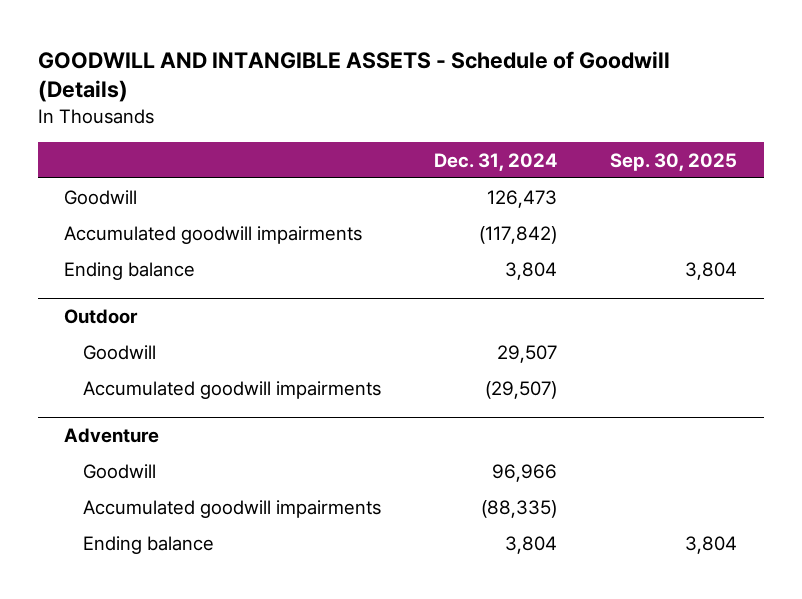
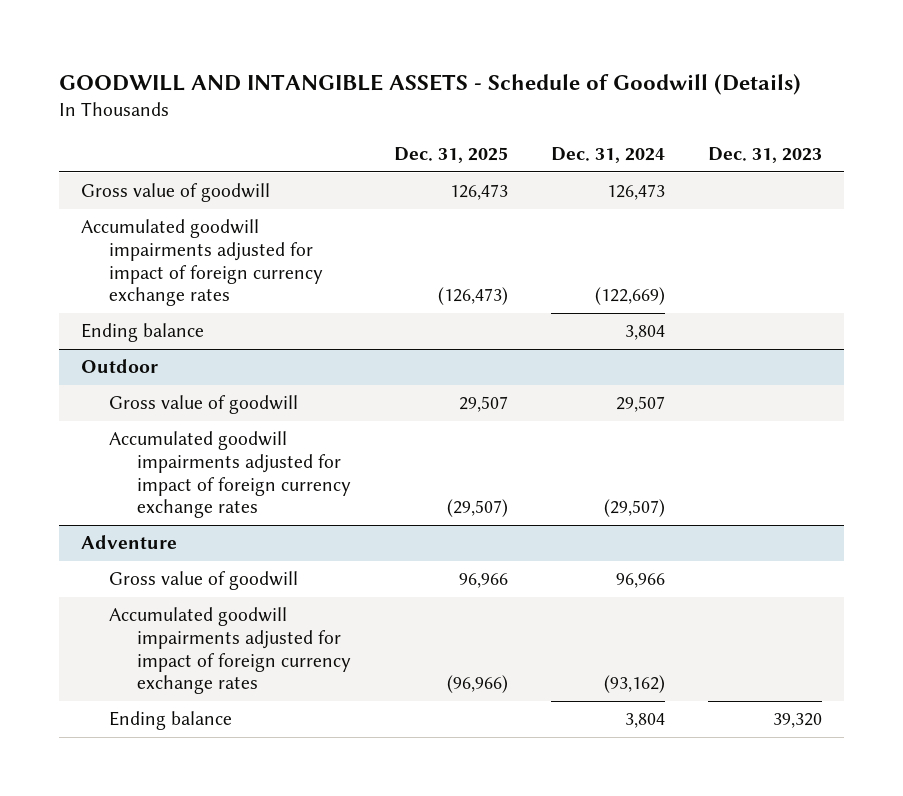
[610,152,738,171] Sep. 30, 2025 -> none
none -> [394,146,509,163] Dec. 31, 2025
none -> [708,146,823,163] Dec. 31, 2023
[64,225,363,244] Accumulated goodwill impairments -> none
[64,189,138,205] Goodwill -> [80,183,270,203] Gross value of goodwill
none -> [80,219,324,307] Accumulated goodwill impairments adjusted for impact of foreign currency exchange rates
[83,344,157,360] Goodwill -> [109,395,299,415] Gross value of goodwill
[83,380,382,399] Accumulated goodwill impairments -> [109,431,352,519] Accumulated goodwill impairments adjusted for impact of foreign currency exchange rates
[83,499,382,518] Accumulated goodwill impairments -> none
[83,463,157,479] Goodwill -> [109,571,299,591] Gross value of goodwill
none -> [109,607,352,695] Accumulated goodwill impairments adjusted for impact of foreign currency exchange rates

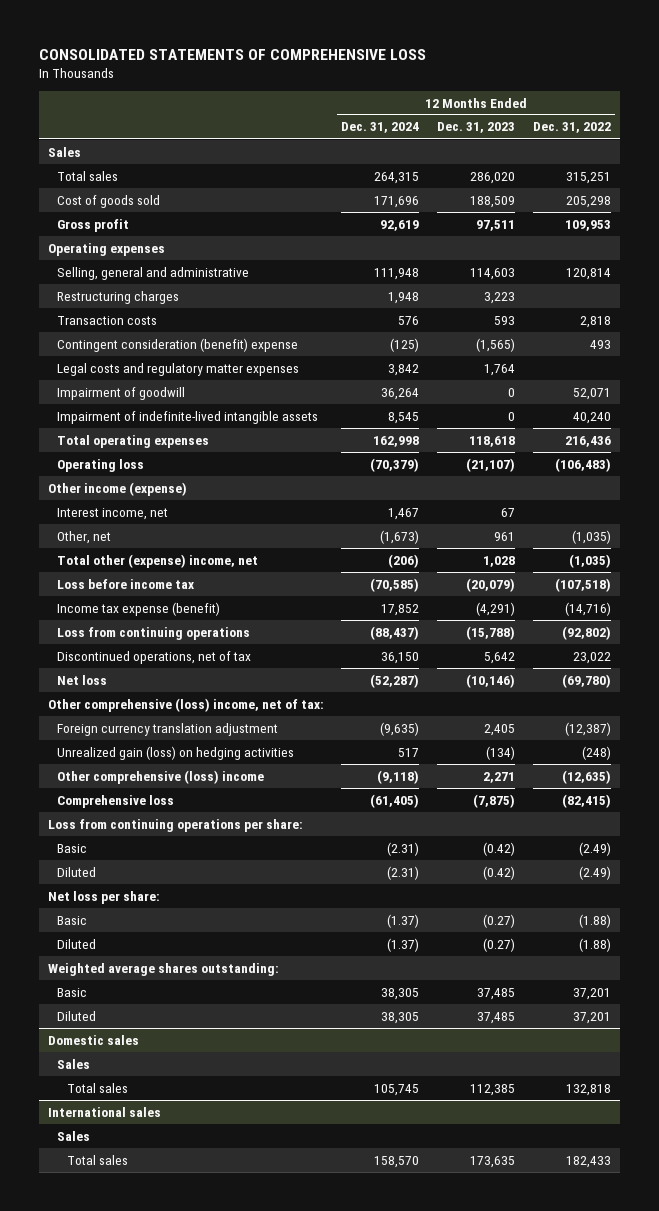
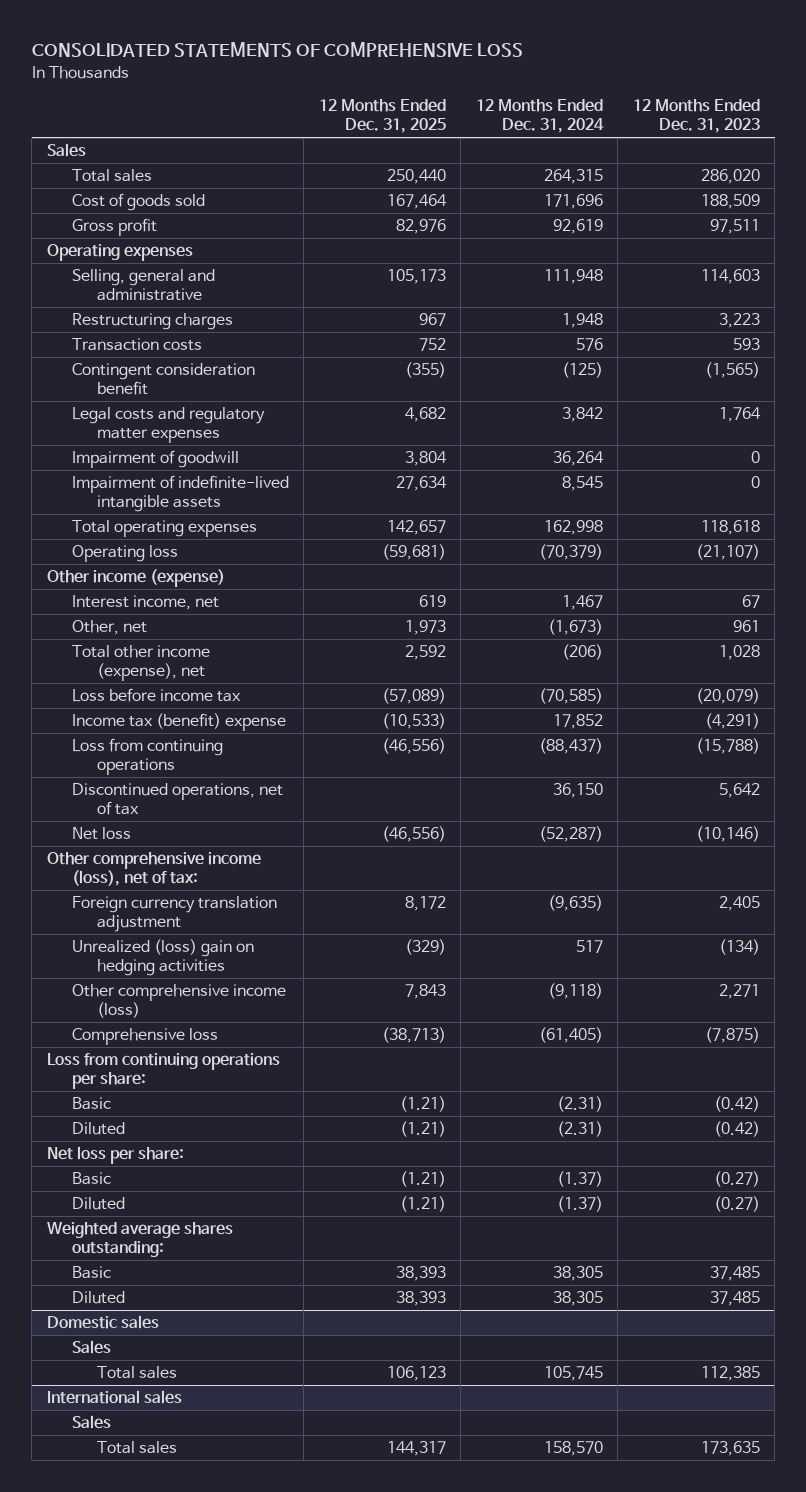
[532,122,611,134] Dec. 31, 2022 -> none
none -> [318,99,446,134] 12 Months Ended Dec. 31, 2025
[57,337,299,352] Contingent consideration (benefit) expense -> [71,363,255,396] Contingent consideration benefit
[57,553,259,568] Total other (expense) income, net -> [71,645,210,682] Total other income (expense), net
[57,601,221,616] Income tax expense (benefit) -> [71,713,286,732] Income tax (benefit) expense
[47,697,324,712] Other comprehensive (loss) income, net of tax: -> [46,852,261,887] Other comprehensive income (loss), net of tax:
[57,745,295,760] Unrealized gain (loss) on hedging activities -> [71,939,254,977] Unrealized (loss) gain on hedging activities
[57,769,265,784] Other comprehensive (loss) income -> [71,984,286,1019] Other comprehensive income (loss)

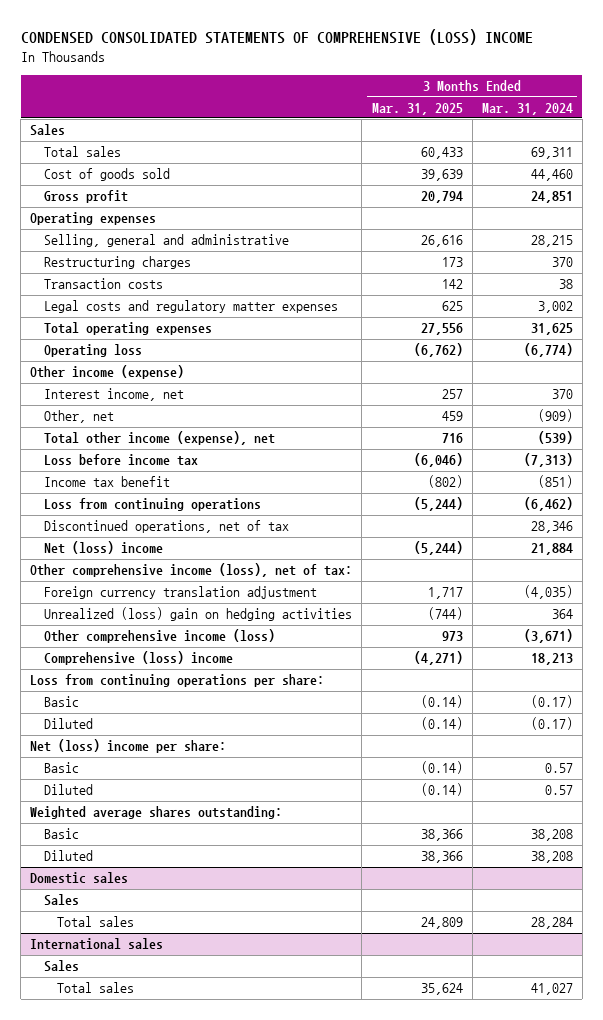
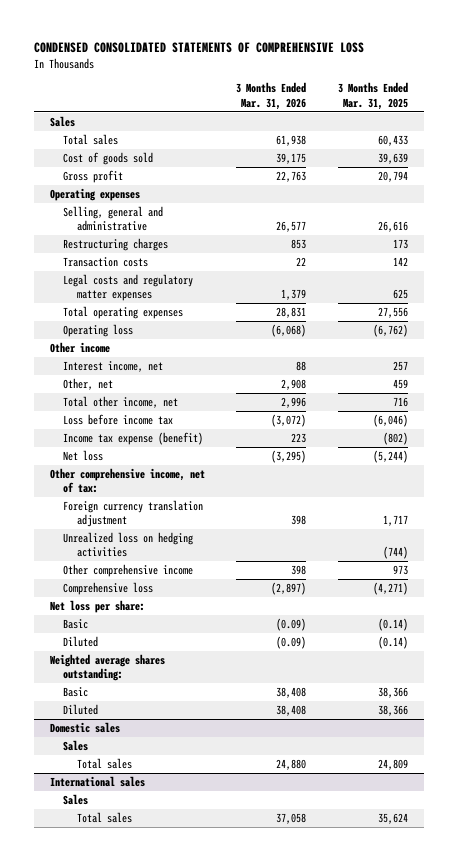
[20,29,533,46] CONDENSED CONSOLIDATED STATEMENTS OF COMPREHENSIVE (LOSS) INCOME -> [33,41,364,53] CONDENSED CONSOLIDATED STATEMENTS OF COMPREHENSIVE LOSS
[481,102,573,115] Mar. 31, 2024 -> none
none -> [236,82,307,110] 3 Months Ended Mar. 31, 2026
[30,365,185,380] Other income (expense) -> [49,342,110,354] Other income
[43,431,275,446] Total other income (expense), net -> [63,396,179,409] Total other income, net
[43,498,261,512] Loss from continuing operations -> none
[43,520,289,534] Discontinued operations, net of tax -> none
[43,476,170,488] Income tax benefit -> [63,432,204,446] Income tax expense (benefit)
[43,541,163,555] Net (loss) income -> [63,450,104,462] Net loss
[30,563,353,578] Other comprehensive income (loss), net of tax: -> [49,468,205,494] Other comprehensive income, net of tax:
[30,674,325,688] Loss from continuing operations per share: -> none
[43,696,79,708] Basic -> none
[43,718,93,730] Diluted -> none
[43,607,352,622] Unrealized (loss) gain on hedging activities -> [63,532,194,558] Unrealized loss on hedging activities
[43,629,275,644] Other comprehensive income (loss) -> [63,564,194,578] Other comprehensive income
[43,651,233,666] Comprehensive (loss) income -> [63,582,154,596] Comprehensive loss
[30,739,227,754] Net (loss) income per share: -> [49,600,145,614] Net loss per share:

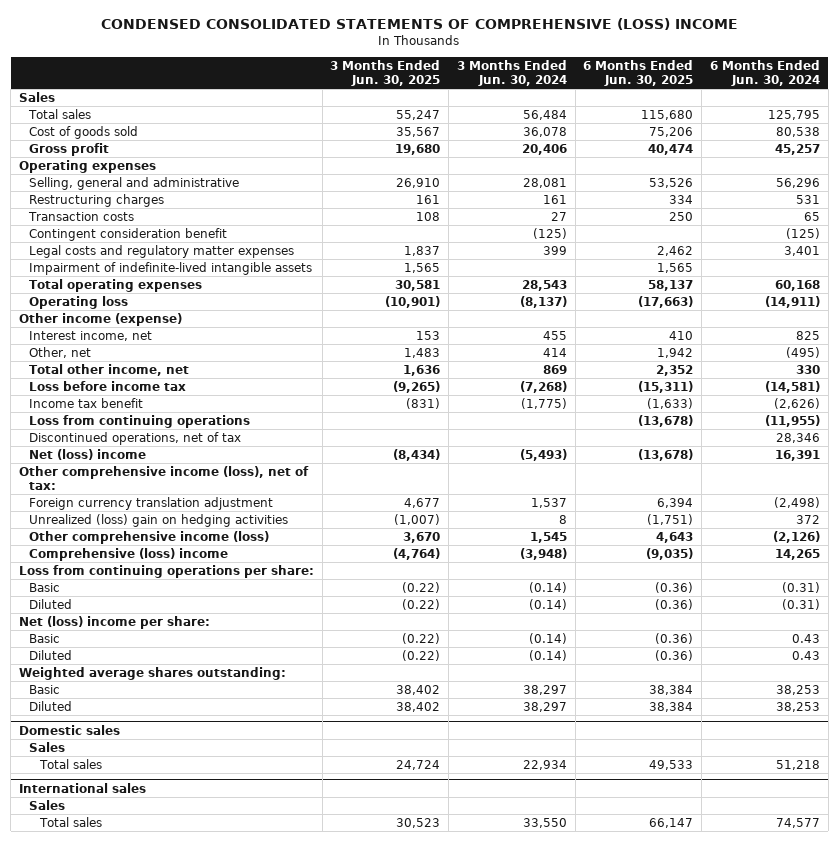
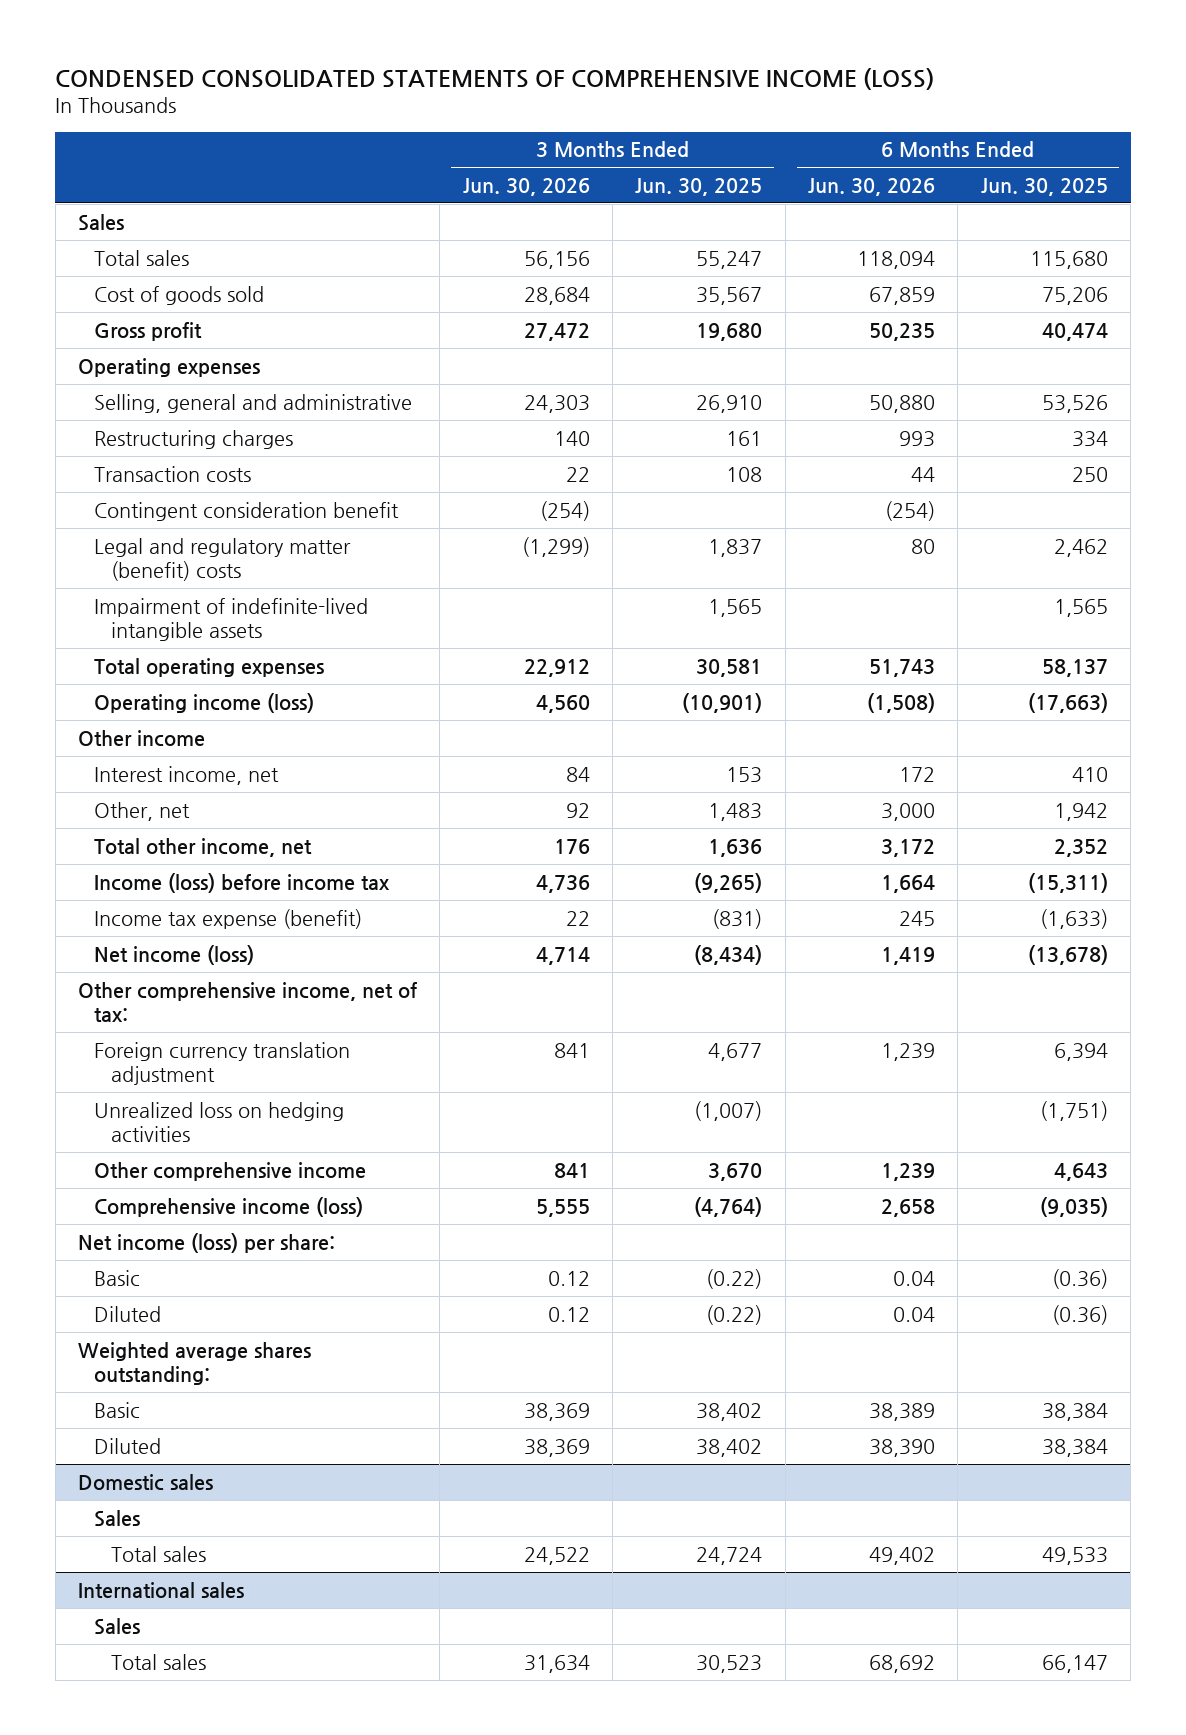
[101,18,739,31] CONDENSED CONSOLIDATED STATEMENTS OF COMPREHENSIVE (LOSS) INCOME -> [55,67,935,90] CONDENSED CONSOLIDATED STATEMENTS OF COMPREHENSIVE INCOME (LOSS)
[456,60,567,86] 3 Months Ended Jun. 30, 2024 -> none
[709,60,820,86] 6 Months Ended Jun. 30, 2024 -> none
none -> [462,177,590,196] Jun. 30, 2026
none -> [808,177,936,196] Jun. 30, 2026
[29,244,295,258] Legal costs and regulatory matter expenses -> [94,537,352,582] Legal and regulatory matter (benefit) costs
[29,295,129,309] Operating loss -> [94,692,315,713] Operating income (loss)
[18,312,182,326] Other income (expense) -> [78,729,206,747] Other income
[29,414,251,428] Loss from continuing operations -> none
[29,431,242,445] Discontinued operations, net of tax -> none
[29,380,187,391] Loss before income tax -> [94,872,391,893] Income (loss) before income tax
[29,397,144,408] Income tax benefit -> [94,908,363,929] Income tax expense (benefit)
[29,448,147,460] Net (loss) income -> [94,944,255,965] Net income (loss)
[18,465,309,490] Other comprehensive income (loss), net of tax: -> [78,981,418,1023] Other comprehensive income, net of tax:
[18,564,314,578] Loss from continuing operations per share: -> none
[29,582,61,592] Basic -> none
[29,598,73,609] Diluted -> none
[29,513,289,527] Unrealized (loss) gain on hedging activities -> [94,1101,345,1143] Unrealized loss on hedging activities
[29,530,270,544] Other comprehensive income (loss) -> [94,1161,367,1181] Other comprehensive income
[29,547,229,561] Comprehensive (loss) income -> [94,1196,364,1217] Comprehensive income (loss)
[18,615,210,629] Net (loss) income per share: -> [78,1232,336,1253] Net income (loss) per share:

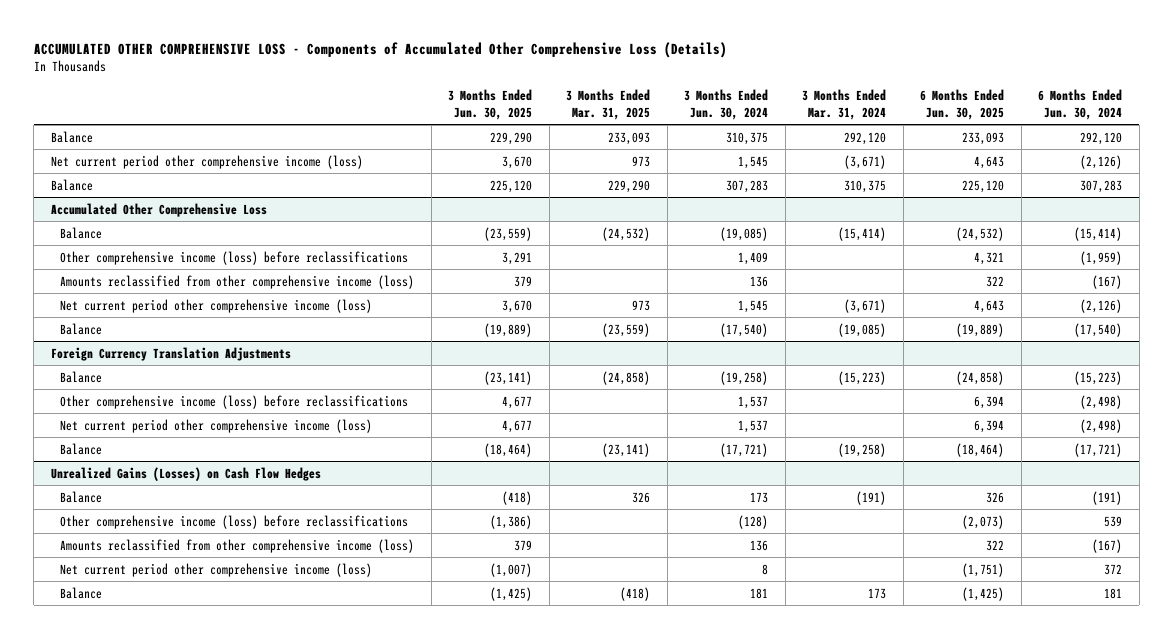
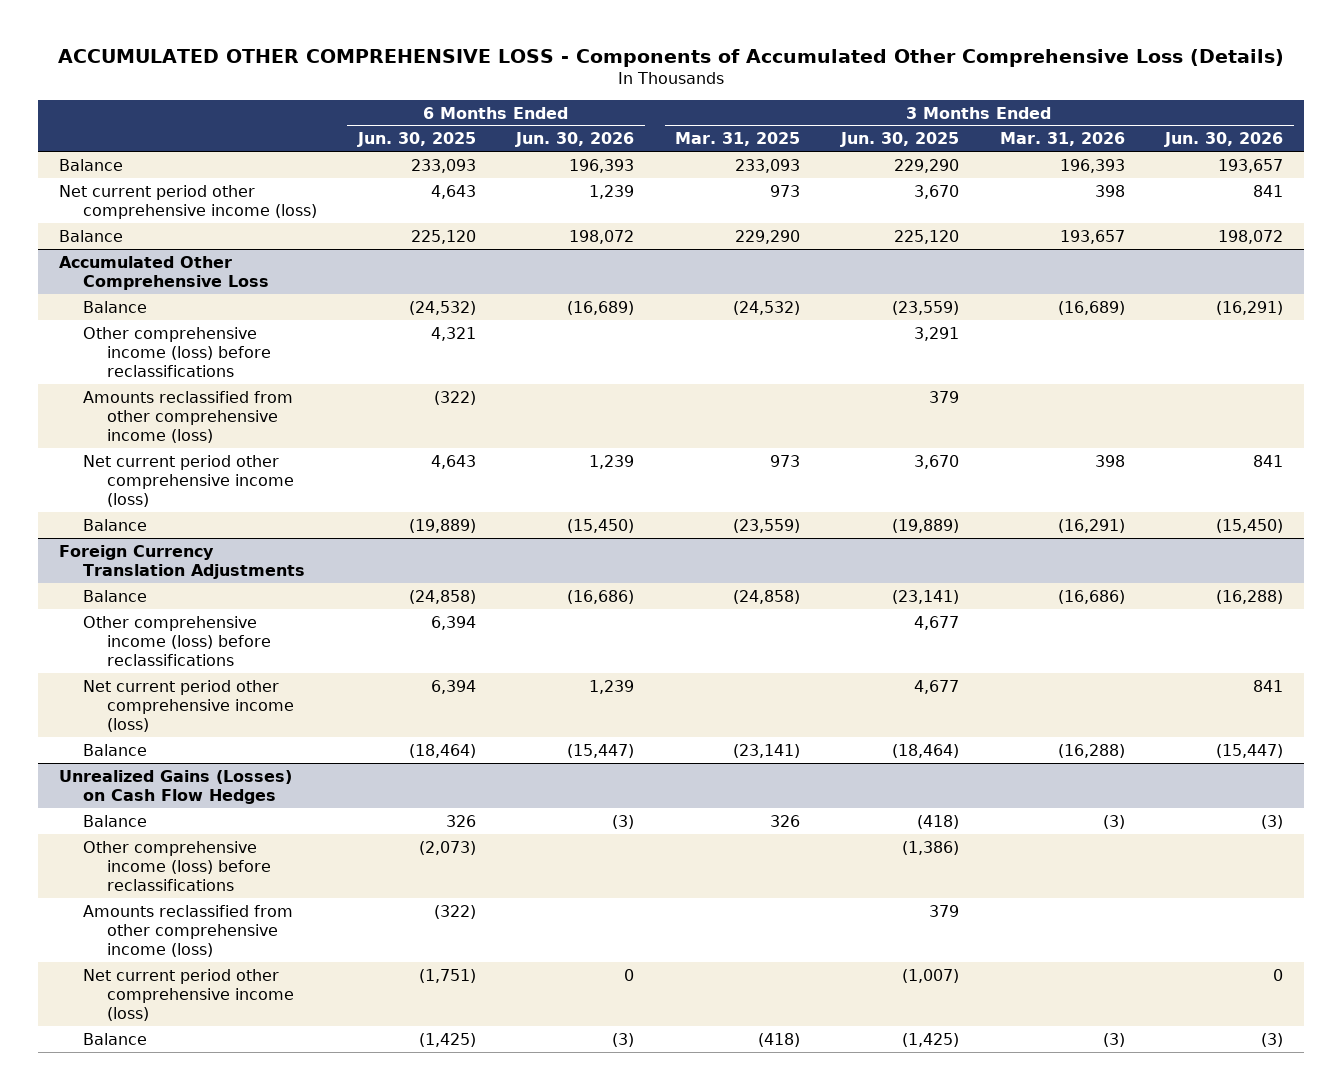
[684,89,769,120] 3 Months Ended Jun. 30, 2024 -> none
[802,89,887,120] 3 Months Ended Mar. 31, 2024 -> none
[1038,89,1123,120] 6 Months Ended Jun. 30, 2024 -> none
none -> [515,132,635,148] Jun. 30, 2026
none -> [999,132,1125,147] Mar. 31, 2026
none -> [1164,132,1284,148] Jun. 30, 2026
[986,275,1005,287] 322 -> [433,390,476,405] (322)
[986,539,1005,551] 322 -> [433,904,476,919] (322)

